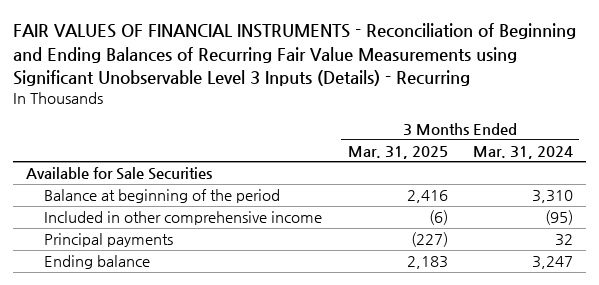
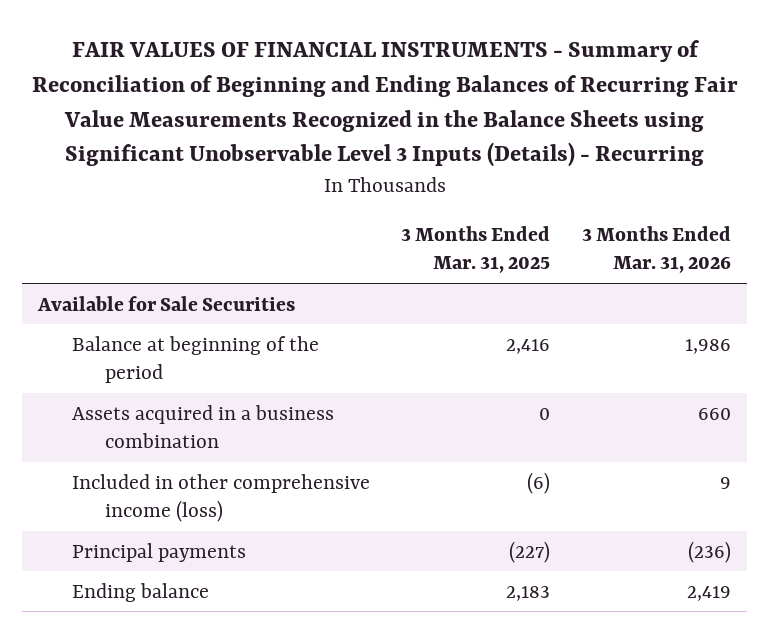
[13,23,577,86] FAIR VALUES OF FINANCIAL INSTRUMENTS - Reconciliation of Beginning and Ending Balances of Recurring Fair Value Measurements using Significant Unobservable Level 3 Inputs (Details) - Recurring -> [31,40,738,168] FAIR VALUES OF FINANCIAL INSTRUMENTS - Summary of Reconciliation of Beginning and Ending Balances of Recurring Fair Value Measurements Recognized in the Balance Sheets using Significant Unobservable Level 3 Inputs (Details) - Recurring
[472,145,573,159] Mar. 31, 2024 -> none
none -> [582,225,732,274] 3 Months Ended Mar. 31, 2026
none -> [71,404,334,449] Assets acquired in a business combination
[44,211,323,226] Included in other comprehensive income -> [71,473,370,523] Included in other comprehensive income (loss)

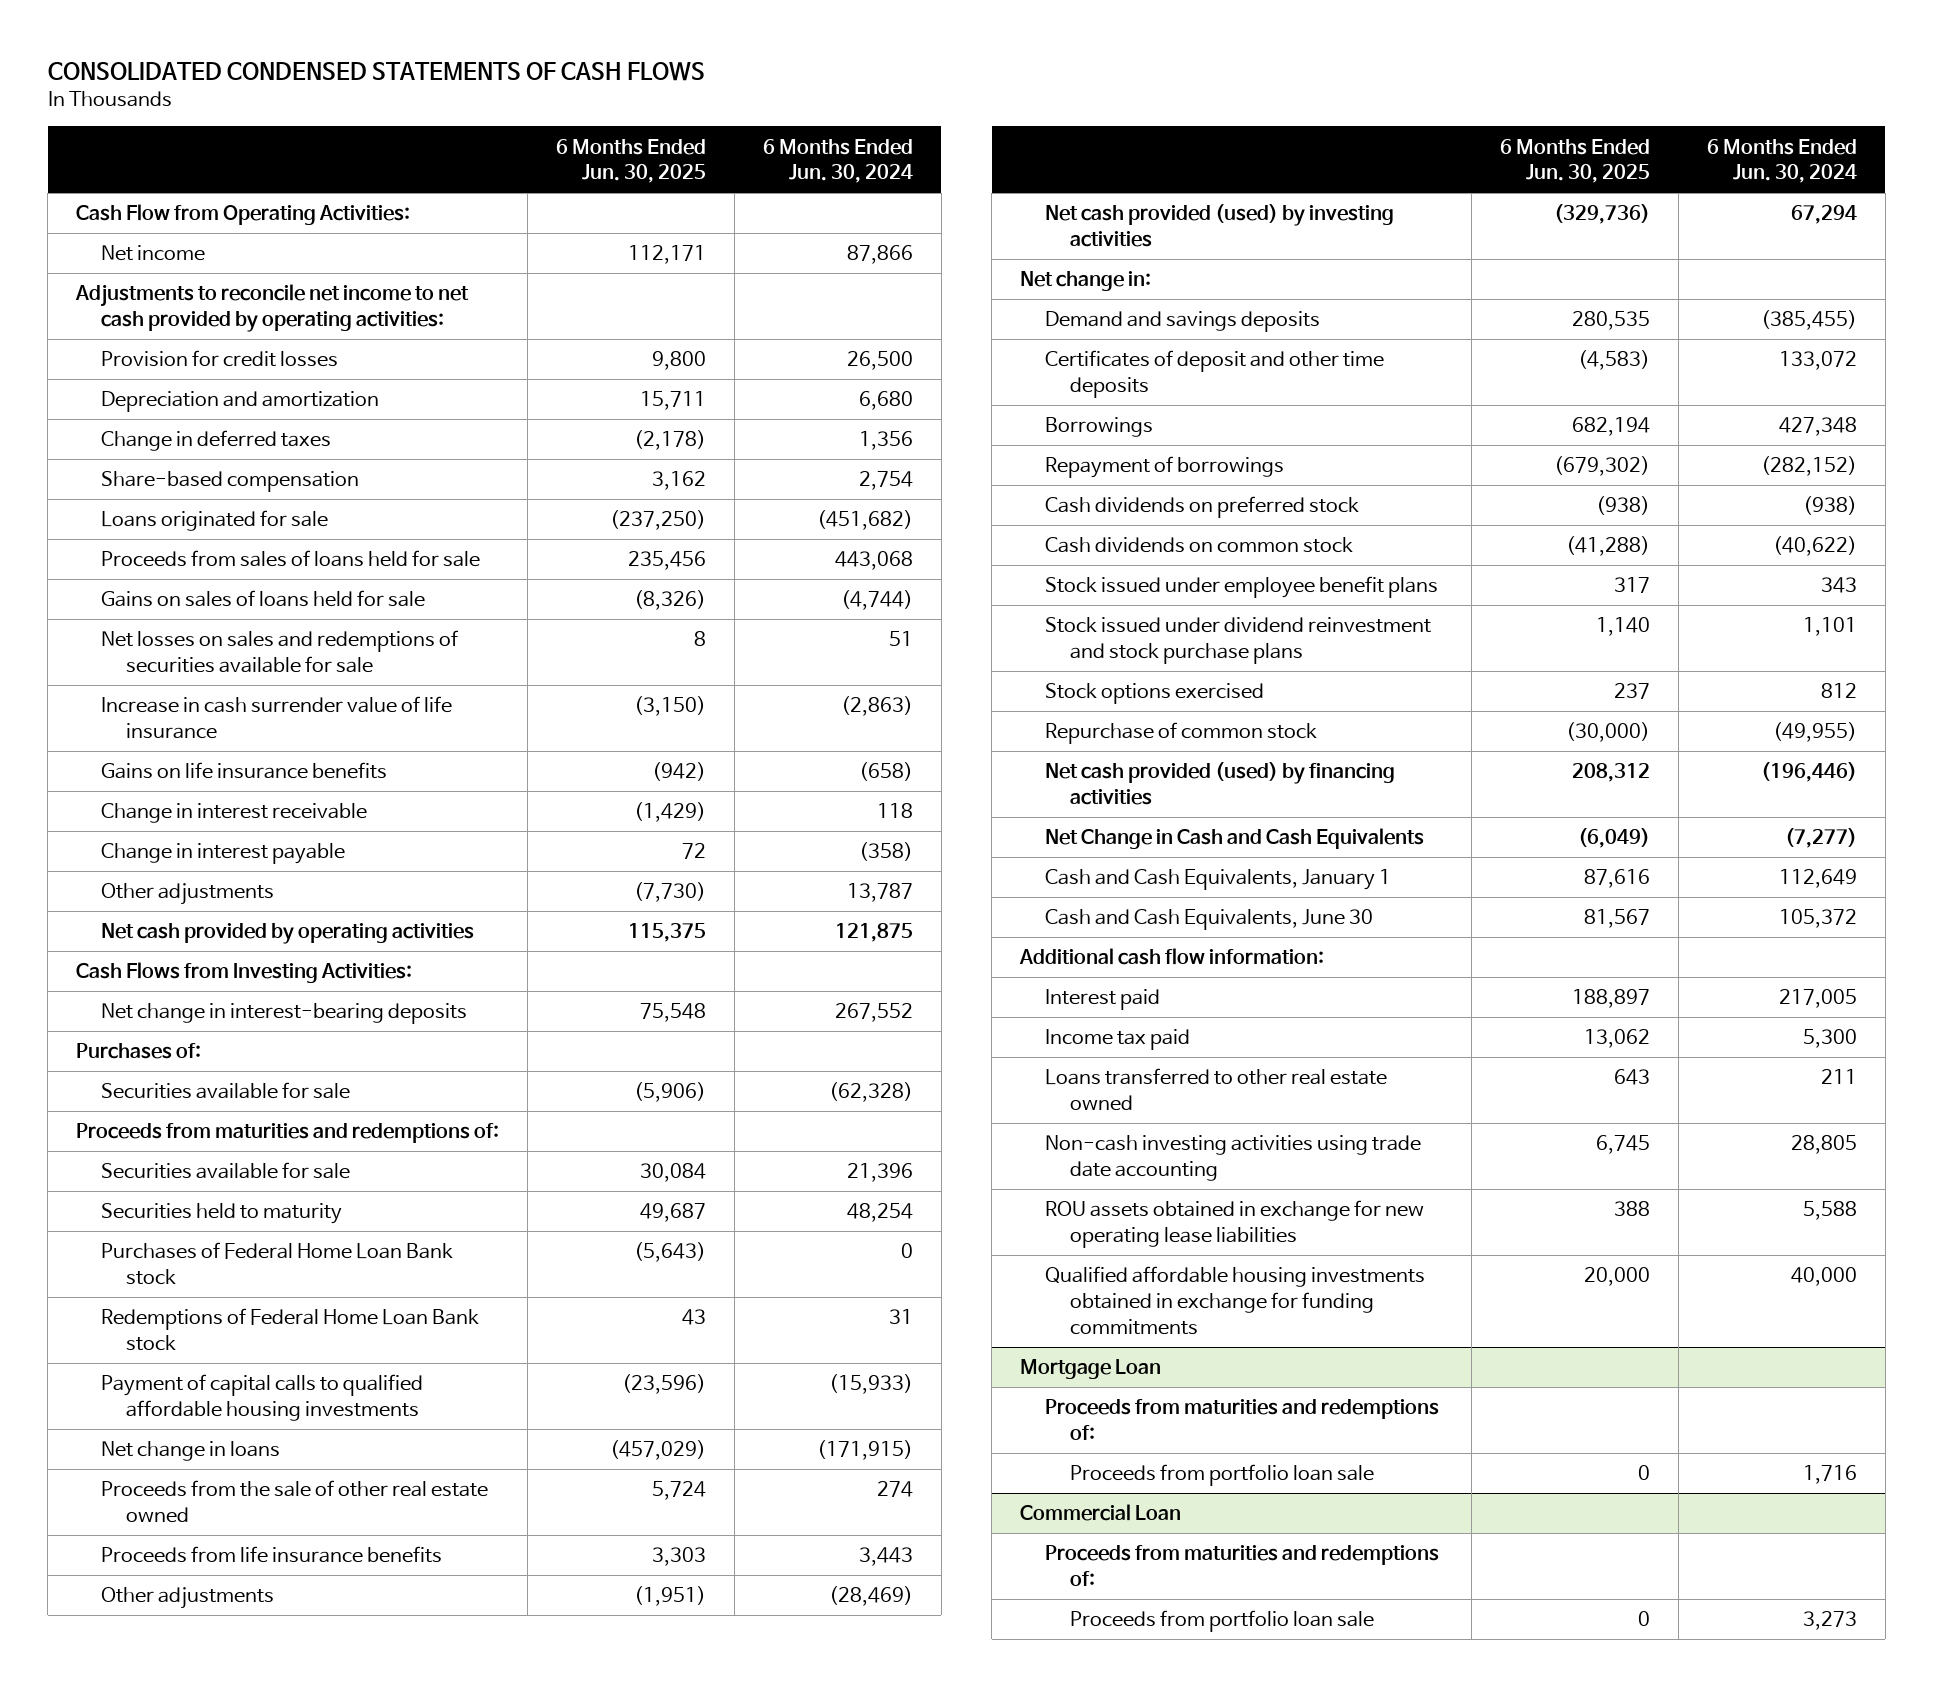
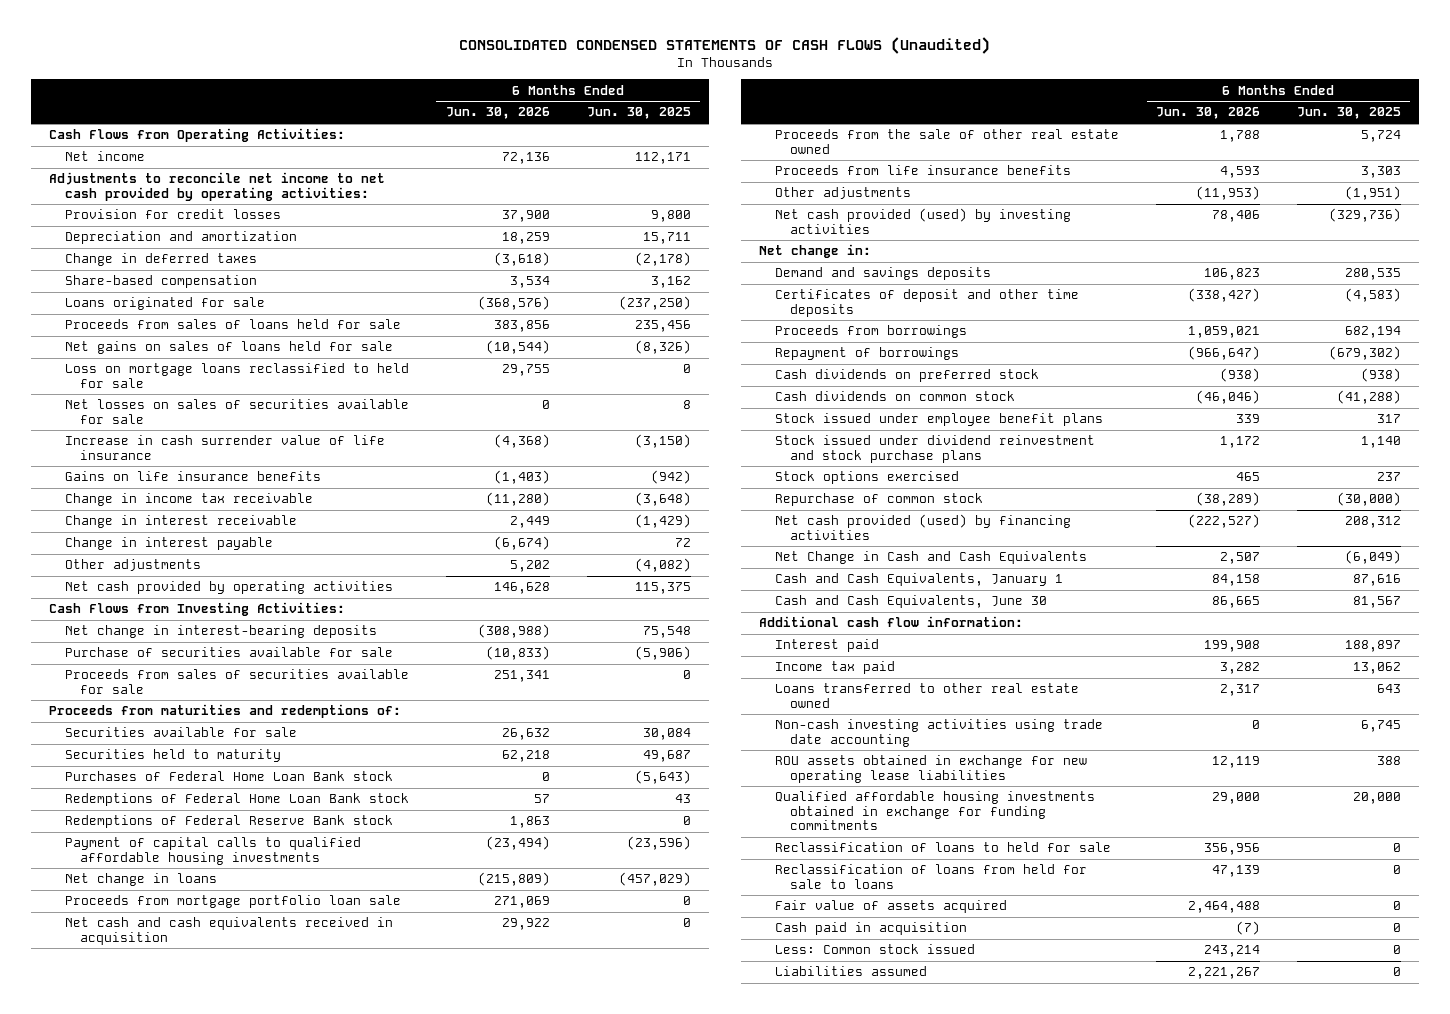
[47,61,705,81] CONSOLIDATED CONDENSED STATEMENTS OF CASH FLOWS -> [458,36,990,54] CONSOLIDATED CONDENSED STATEMENTS OF CASH FLOWS (Unaudited)
[762,138,913,184] 6 Months Ended Jun. 30, 2024 -> none
none -> [445,107,550,120] Jun. 30, 2026
[76,204,411,226] Cash Flow from Operating Activities: -> [49,128,346,143] Cash Flows from Operating Activities:
[100,590,425,608] Gains on sales of loans held for sale -> [64,341,393,355] Net gains on sales of loans held for sale
none -> [64,363,409,388] Loss on mortgage loans reclassified to held for sale
[100,630,458,674] Net losses on sales and redemptions of securities available for sale -> [64,399,409,424] Net losses on sales of securities available for sale
none -> [64,493,313,507] Change in income tax receivable
[633,882,706,903] (7,730) -> [634,558,691,573] (4,082)
[76,1043,202,1060] Purchases of: -> none
[100,1082,350,1100] Securities available for sale -> [64,647,393,658] Purchase of securities available for sale
none -> [64,669,409,694] Proceeds from sales of securities available for sale
none -> [64,815,393,829] Redemptions of Federal Reserve Bank stock
none -> [64,895,401,909] Proceeds from mortgage portfolio loan sale
none -> [64,917,393,945] Net cash and cash equivalents received in acquisition
[1044,417,1153,438] Borrowings -> [774,325,967,339] Proceeds from borrowings
[1020,1359,1162,1380] Mortgage Loan -> none
[1044,1399,1439,1441] Proceeds from maturities and redemptions of: -> none
[1069,1464,1374,1487] Proceeds from portfolio loan sale -> none
[1020,1504,1182,1522] Commercial Loan -> none
[1044,1545,1439,1587] Proceeds from maturities and redemptions of: -> none
[1069,1610,1374,1633] Proceeds from portfolio loan sale -> none
none -> [774,842,1111,853] Reclassification of loans to held for sale
none -> [774,864,1087,889] Reclassification of loans from held for sale to loans
none -> [774,900,1007,914] Fair value of assets acquired
none -> [774,922,967,936] Cash paid in acquisition
none -> [774,944,975,955] Less: Common stock issued
none -> [774,966,927,977] Liabilities assumed

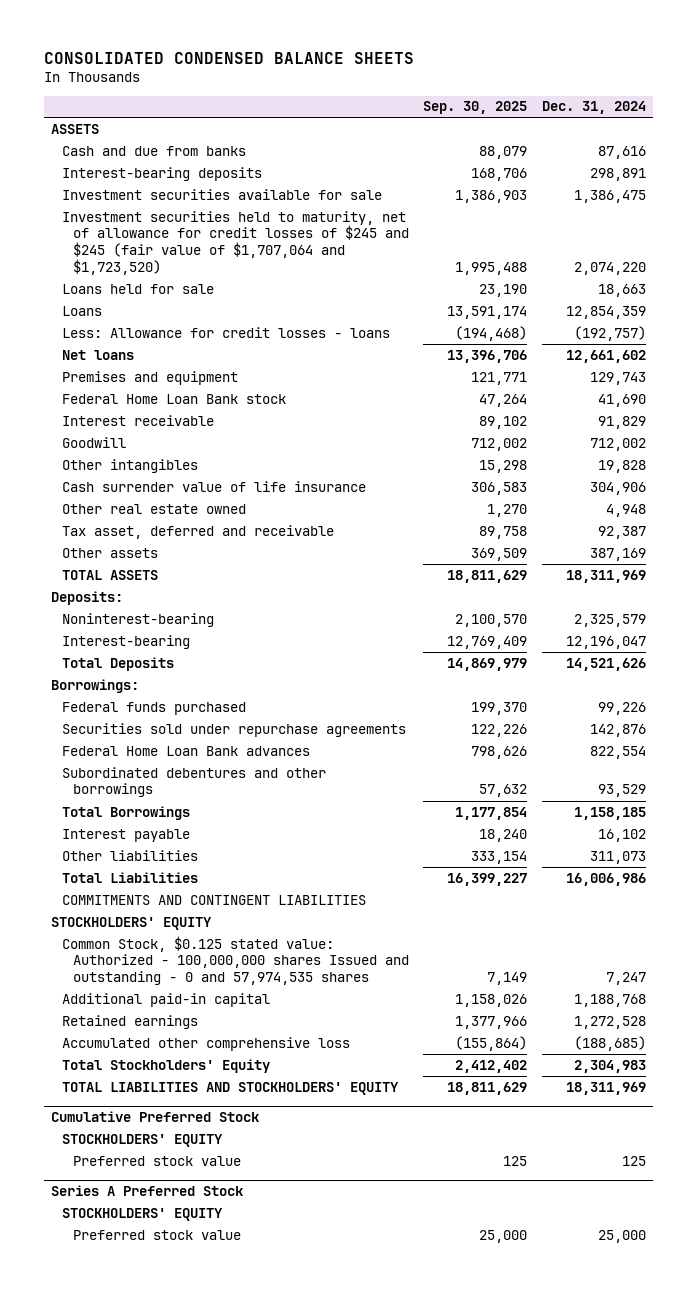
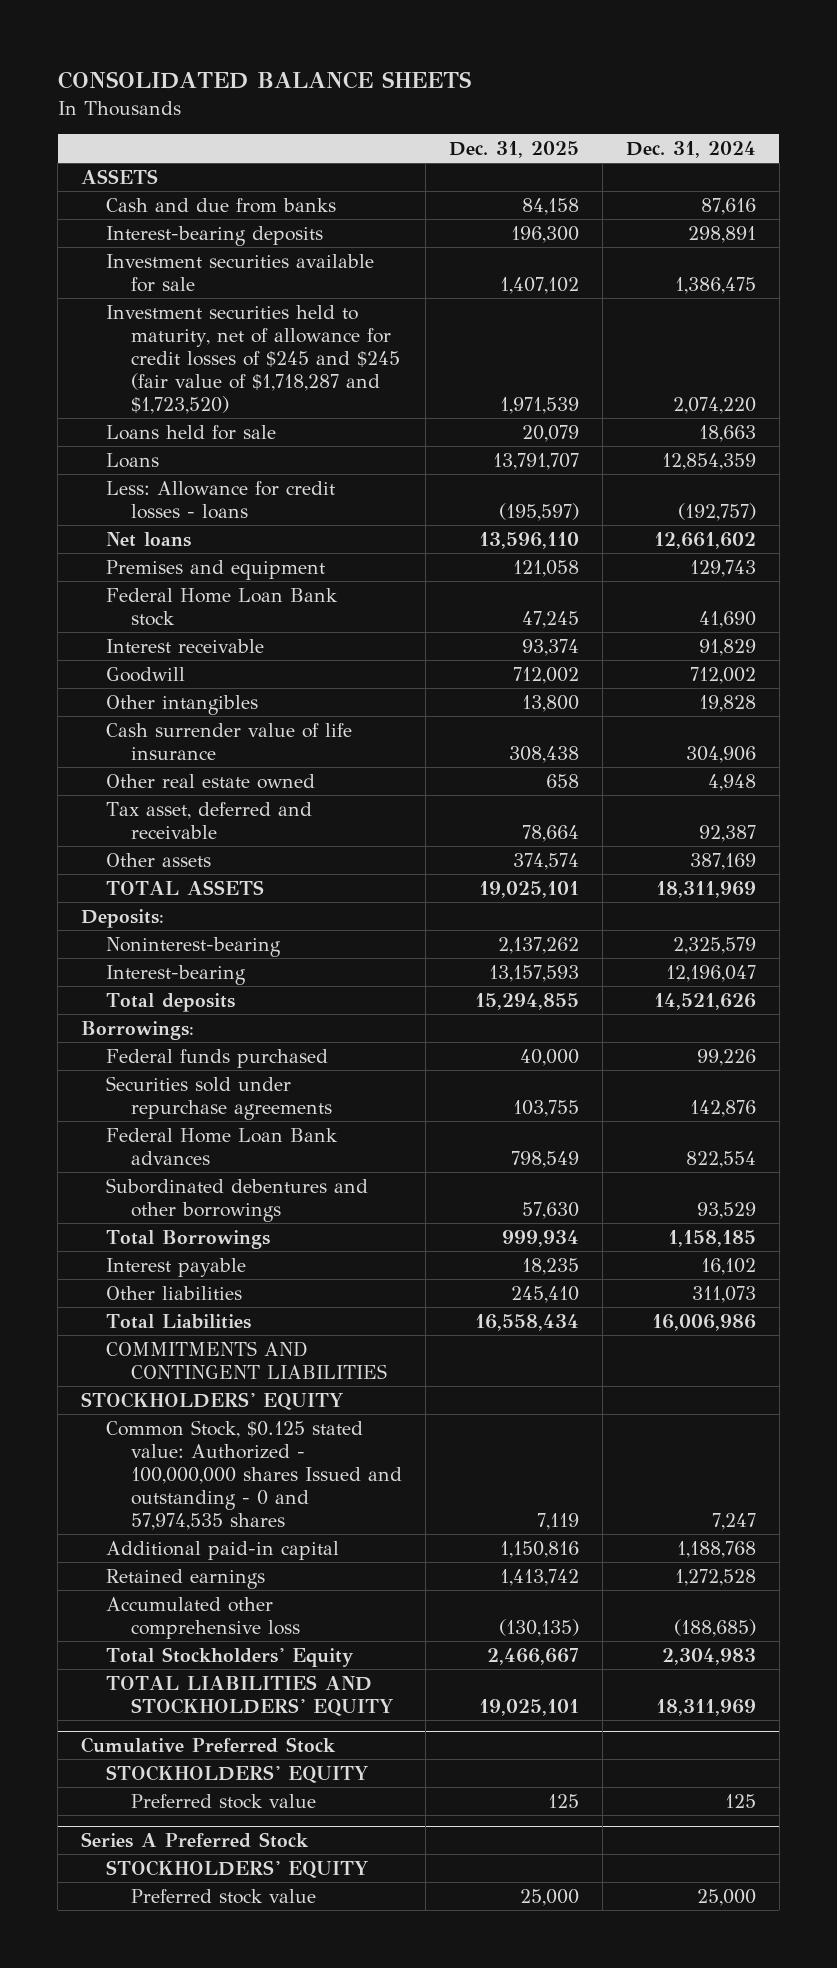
[43,52,414,65] CONSOLIDATED CONDENSED BALANCE SHEETS -> [57,71,471,90] CONSOLIDATED BALANCE SHEETS
[423,101,528,115] Sep. 30, 2025 -> none
none -> [448,140,579,158] Dec. 31, 2025
[61,210,409,275] Investment securities held to maturity, net of allowance for credit losses of $245 and $245 (fair value of $1,707,064 and $1,723,520) -> [106,304,400,414] Investment securities held to maturity, net of allowance for credit losses of $245 and $245 (fair value of $1,718,287 and $1,723,520)
[61,656,174,671] Total Deposits -> [106,992,236,1012] Total deposits

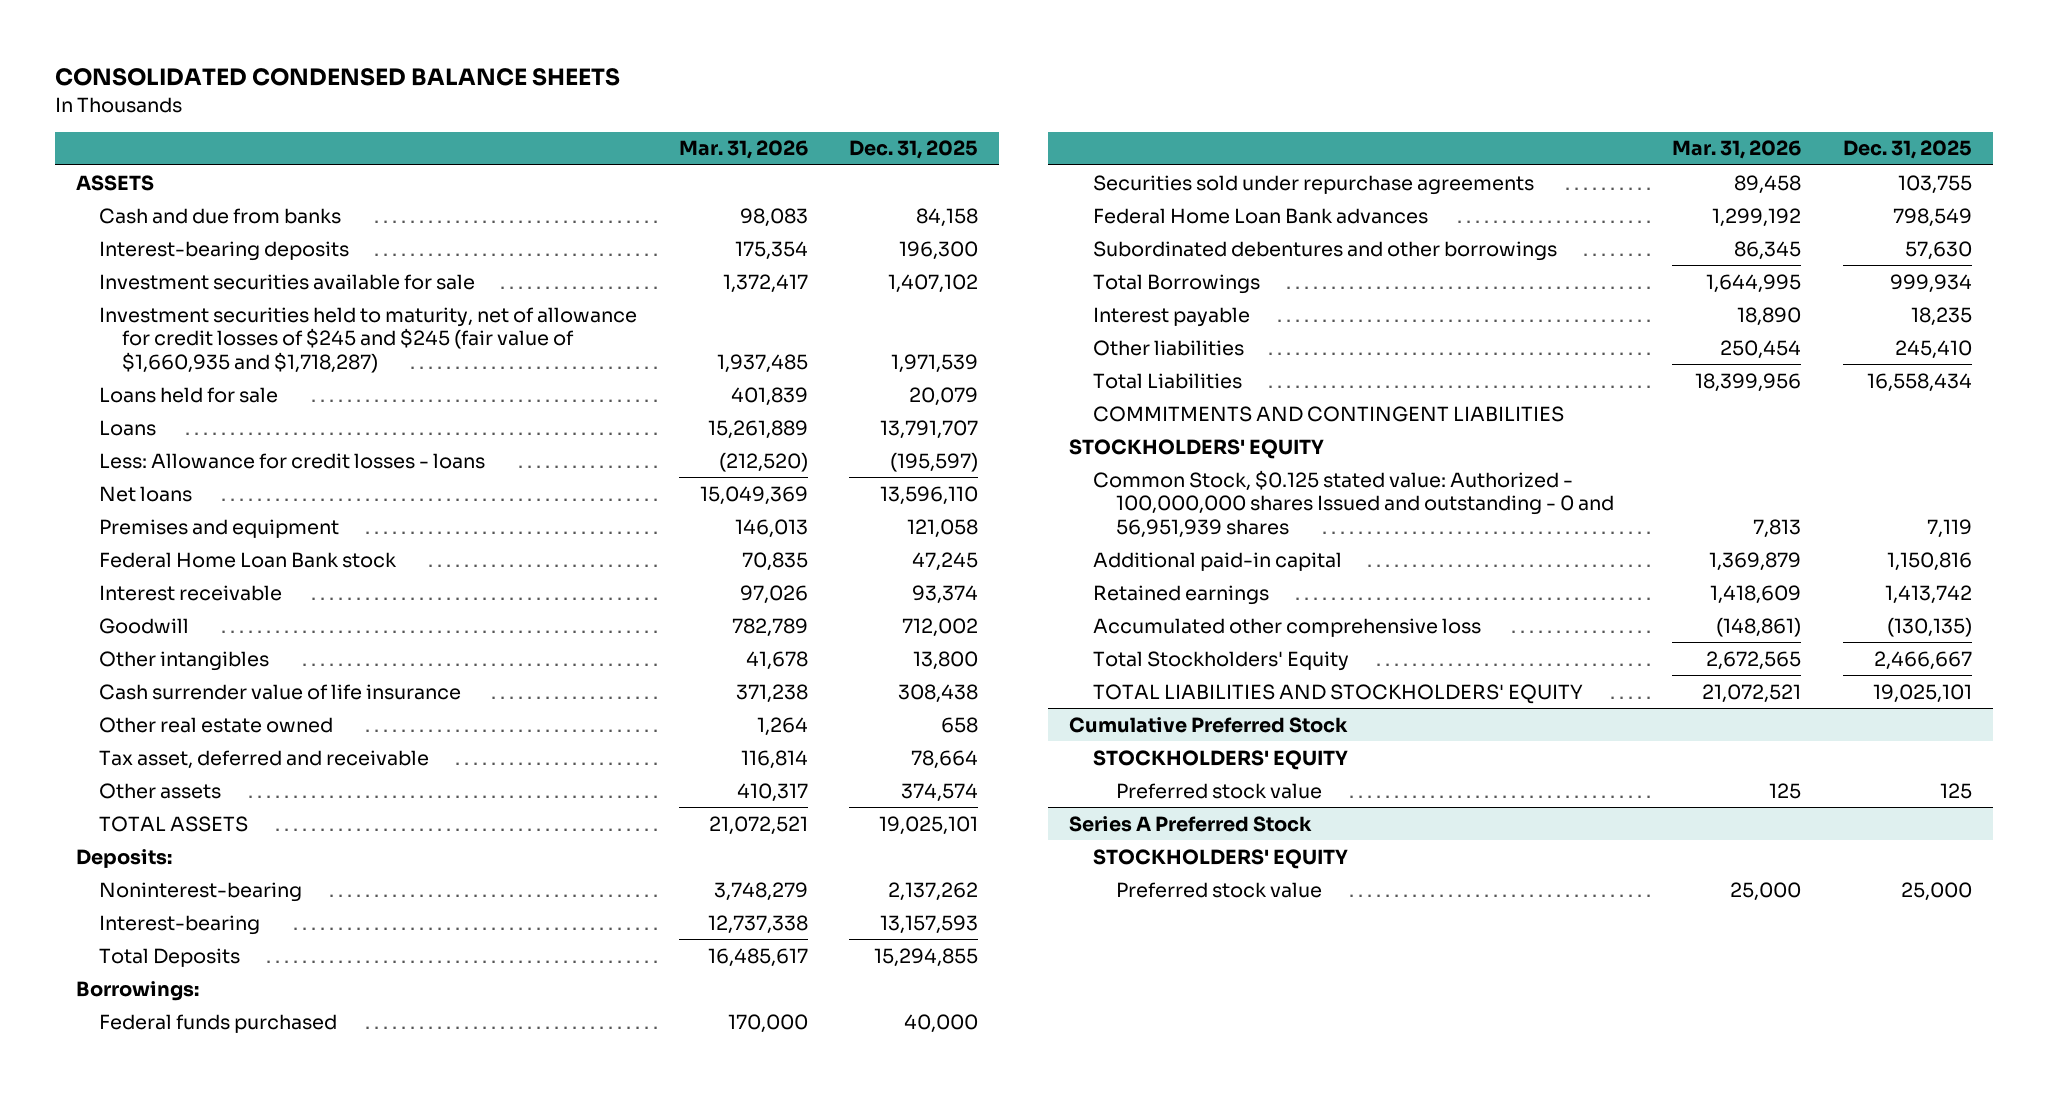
[57,71,471,90] CONSOLIDATED BALANCE SHEETS -> [54,68,620,87] CONSOLIDATED CONDENSED BALANCE SHEETS
[625,140,756,158] Dec. 31, 2024 -> none
none -> [678,140,808,160] Mar. 31, 2026
[106,304,400,414] Investment securities held to maturity, net of allowance for credit losses of $245 and $245 (fair value of $1,718,287 and $1,723,520) -> [98,306,637,373] Investment securities held to maturity, net of allowance for credit losses of $245 and $245 (fair value of $1,660,935 and $1,718,287)
[106,992,236,1012] Total deposits -> [98,947,240,967] Total Deposits
[106,1419,402,1530] Common Stock, $0.125 stated value: Authorized - 100,000,000 shares Issued and outstanding - 0 and 57,974,535 shares -> [1092,469,1614,538] Common Stock, $0.125 stated value: Authorized - 100,000,000 shares Issued and outstanding - 0 and 56,951,939 shares

